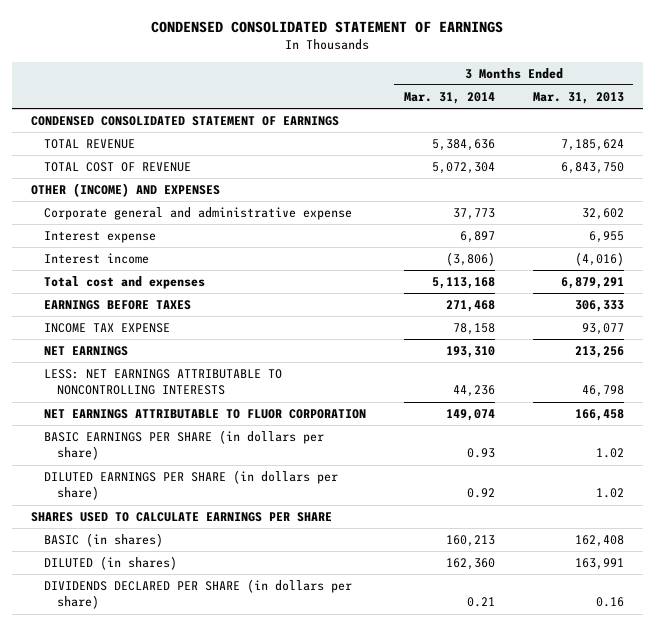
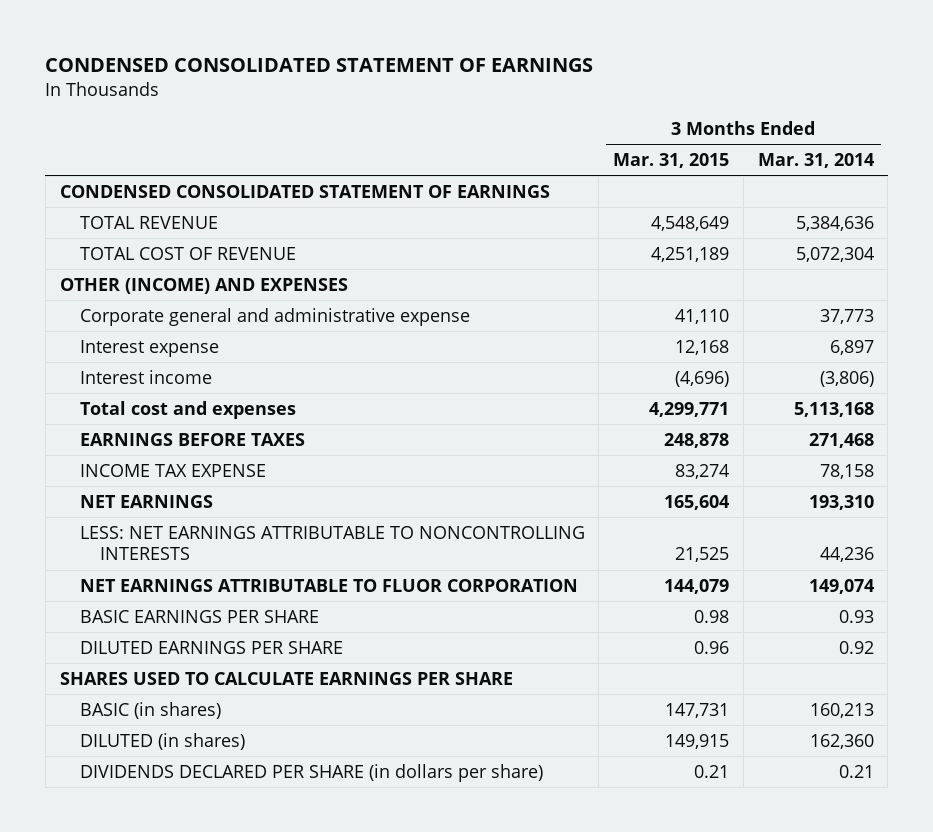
[532,91,624,104] Mar. 31, 2013 -> none
none -> [613,152,730,168] Mar. 31, 2015
[44,430,325,461] BASIC EARNINGS PER SHARE (in dollars per share) -> [79,609,319,623] BASIC EARNINGS PER SHARE
[44,470,339,501] DILUTED EARNINGS PER SHARE (in dollars per share) -> [79,640,343,654] DILUTED EARNINGS PER SHARE

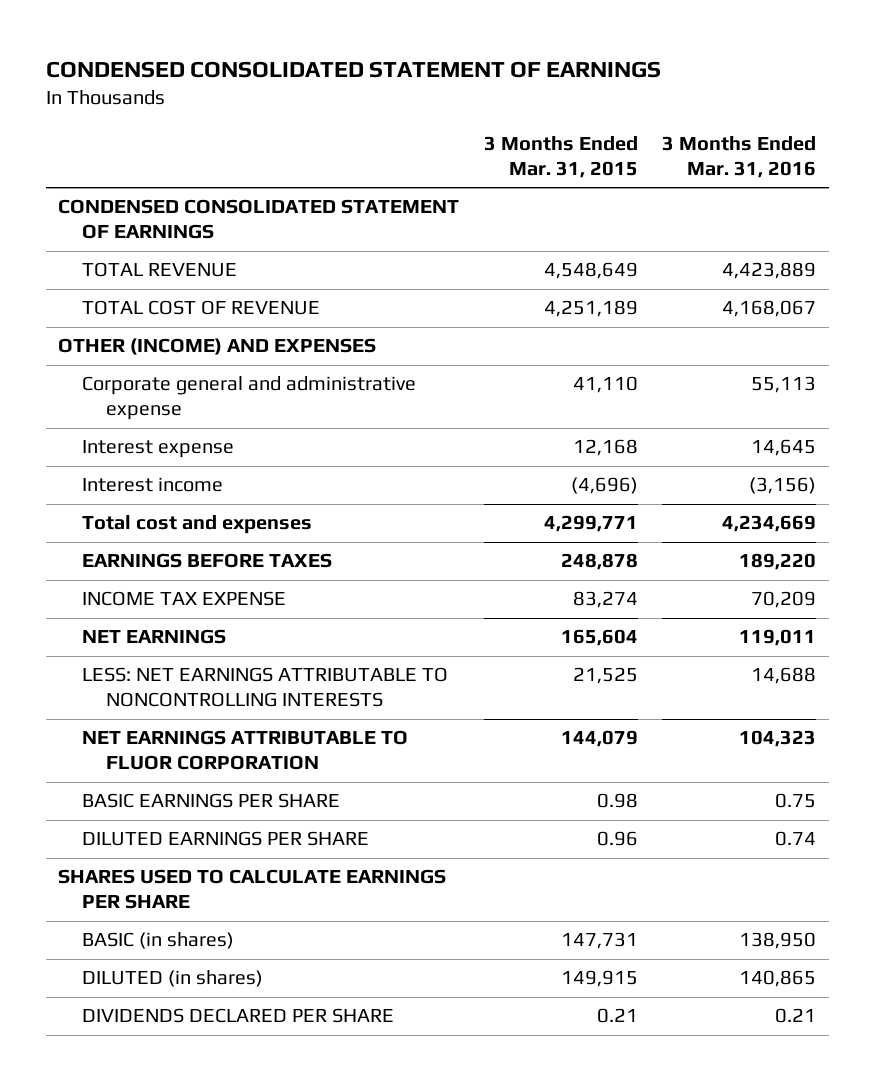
[757,152,874,168] Mar. 31, 2014 -> none
none -> [662,135,817,178] 3 Months Ended Mar. 31, 2016
[79,763,543,782] DIVIDENDS DECLARED PER SHARE (in dollars per share) -> [82,1008,395,1024] DIVIDENDS DECLARED PER SHARE

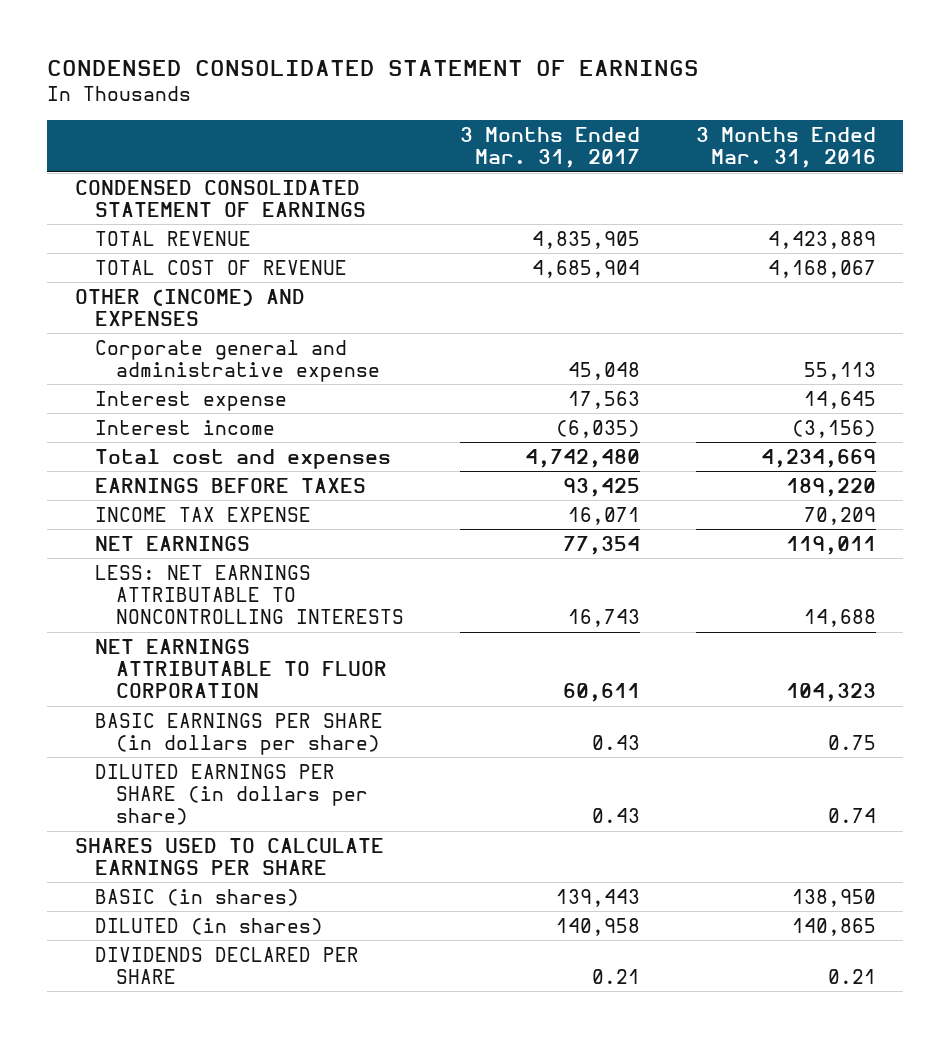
[483,135,638,178] 3 Months Ended Mar. 31, 2015 -> none
none -> [459,126,640,169] 3 Months Ended Mar. 31, 2017
[82,793,341,809] BASIC EARNINGS PER SHARE -> [95,712,384,755] BASIC EARNINGS PER SHARE (in dollars per share)
[82,831,370,847] DILUTED EARNINGS PER SHARE -> [95,763,369,826] DILUTED EARNINGS PER SHARE (in dollars per share)

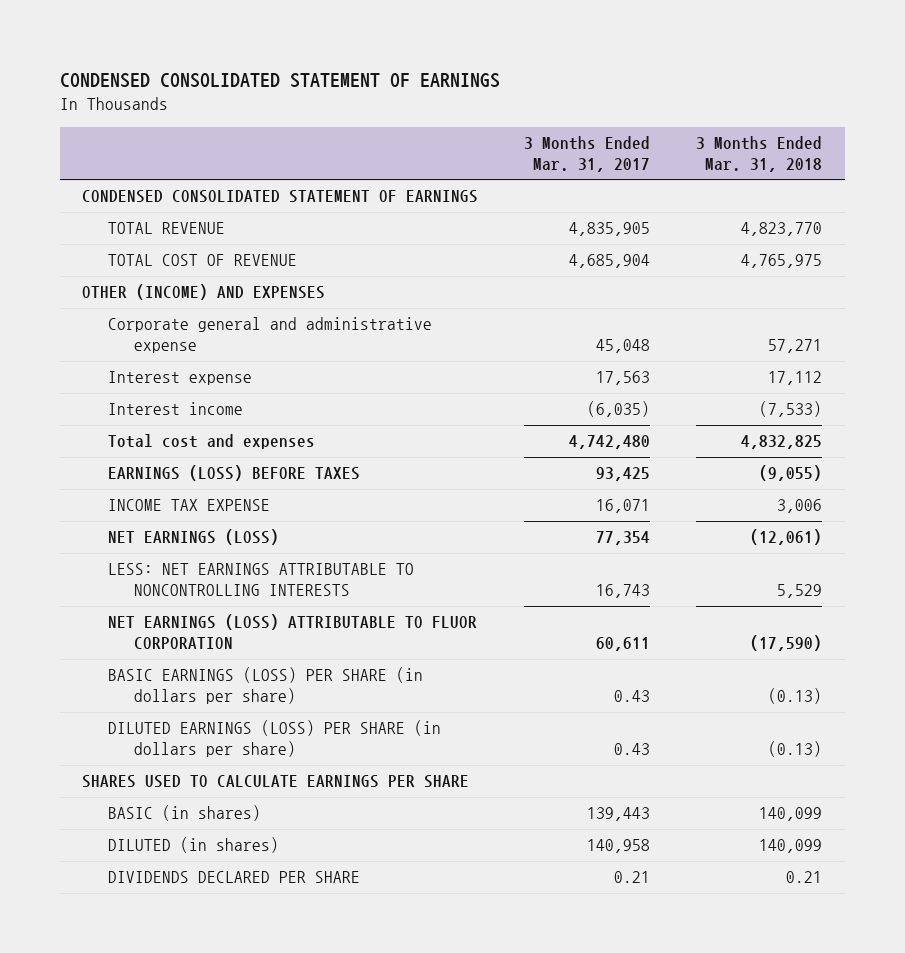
[695,126,876,169] 3 Months Ended Mar. 31, 2016 -> none
none -> [696,136,823,172] 3 Months Ended Mar. 31, 2018
[95,477,367,493] EARNINGS BEFORE TAXES -> [108,465,361,482] EARNINGS (LOSS) BEFORE TAXES
[95,535,251,551] NET EARNINGS -> [108,529,280,546] NET EARNINGS (LOSS)
[95,638,388,699] NET EARNINGS ATTRIBUTABLE TO FLUOR CORPORATION -> [108,614,478,650] NET EARNINGS (LOSS) ATTRIBUTABLE TO FLUOR CORPORATION
[95,712,384,755] BASIC EARNINGS PER SHARE (in dollars per share) -> [108,667,424,705] BASIC EARNINGS (LOSS) PER SHARE (in dollars per share)
[95,763,369,826] DILUTED EARNINGS PER SHARE (in dollars per share) -> [108,720,442,758] DILUTED EARNINGS (LOSS) PER SHARE (in dollars per share)

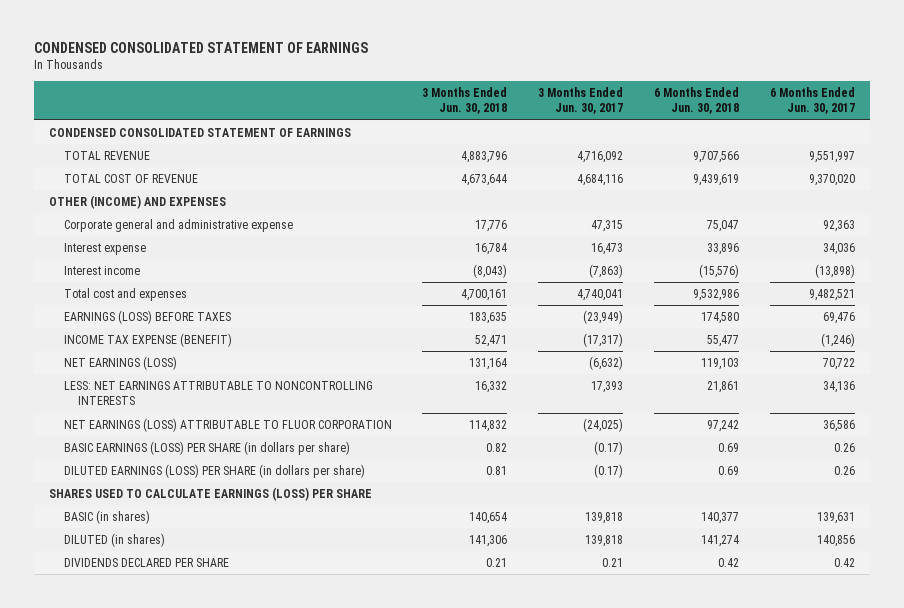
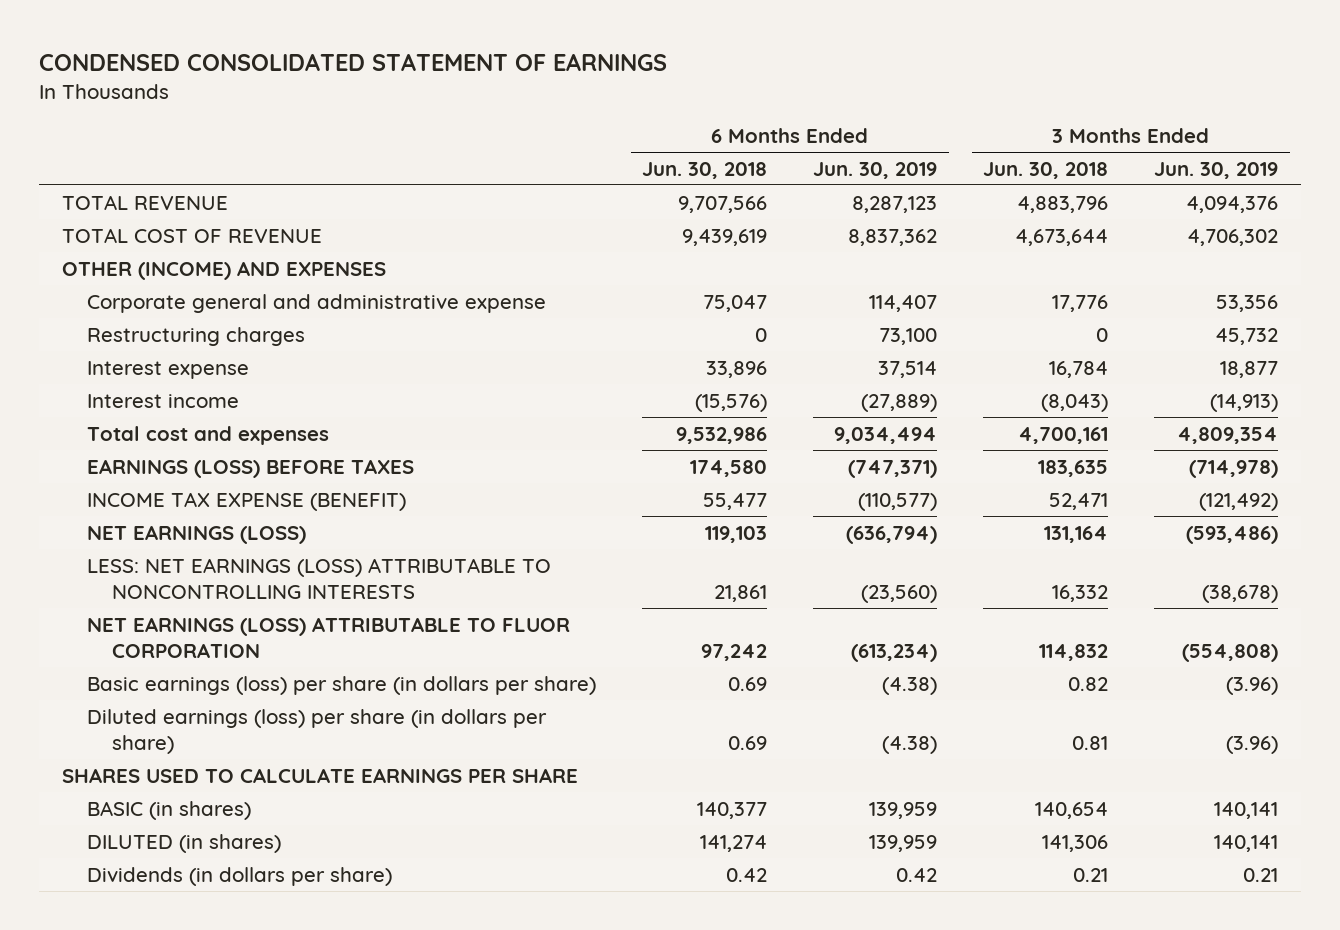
[538,87,624,115] 3 Months Ended Jun. 30, 2017 -> none
[769,87,855,115] 6 Months Ended Jun. 30, 2017 -> none
none -> [813,161,938,179] Jun. 30, 2019
none -> [1154,161,1279,179] Jun. 30, 2019
[49,128,352,138] CONDENSED CONSOLIDATED STATEMENT OF EARNINGS -> none
none -> [87,326,306,346] Restructuring charges
[63,381,373,406] LESS: NET EARNINGS ATTRIBUTABLE TO NONCONTROLLING INTERESTS -> [87,557,552,600] LESS: NET EARNINGS (LOSS) ATTRIBUTABLE TO NONCONTROLLING INTERESTS
[63,441,350,456] BASIC EARNINGS (LOSS) PER SHARE (in dollars per share) -> [87,675,597,695] Basic earnings (loss) per share (in dollars per share)
[63,464,365,479] DILUTED EARNINGS (LOSS) PER SHARE (in dollars per share) -> [87,708,548,755] Diluted earnings (loss) per share (in dollars per share)
[49,487,373,502] SHARES USED TO CALCULATE EARNINGS (LOSS) PER SHARE -> [61,767,578,783] SHARES USED TO CALCULATE EARNINGS PER SHARE
[63,558,229,568] DIVIDENDS DECLARED PER SHARE -> [87,866,393,886] Dividends (in dollars per share)

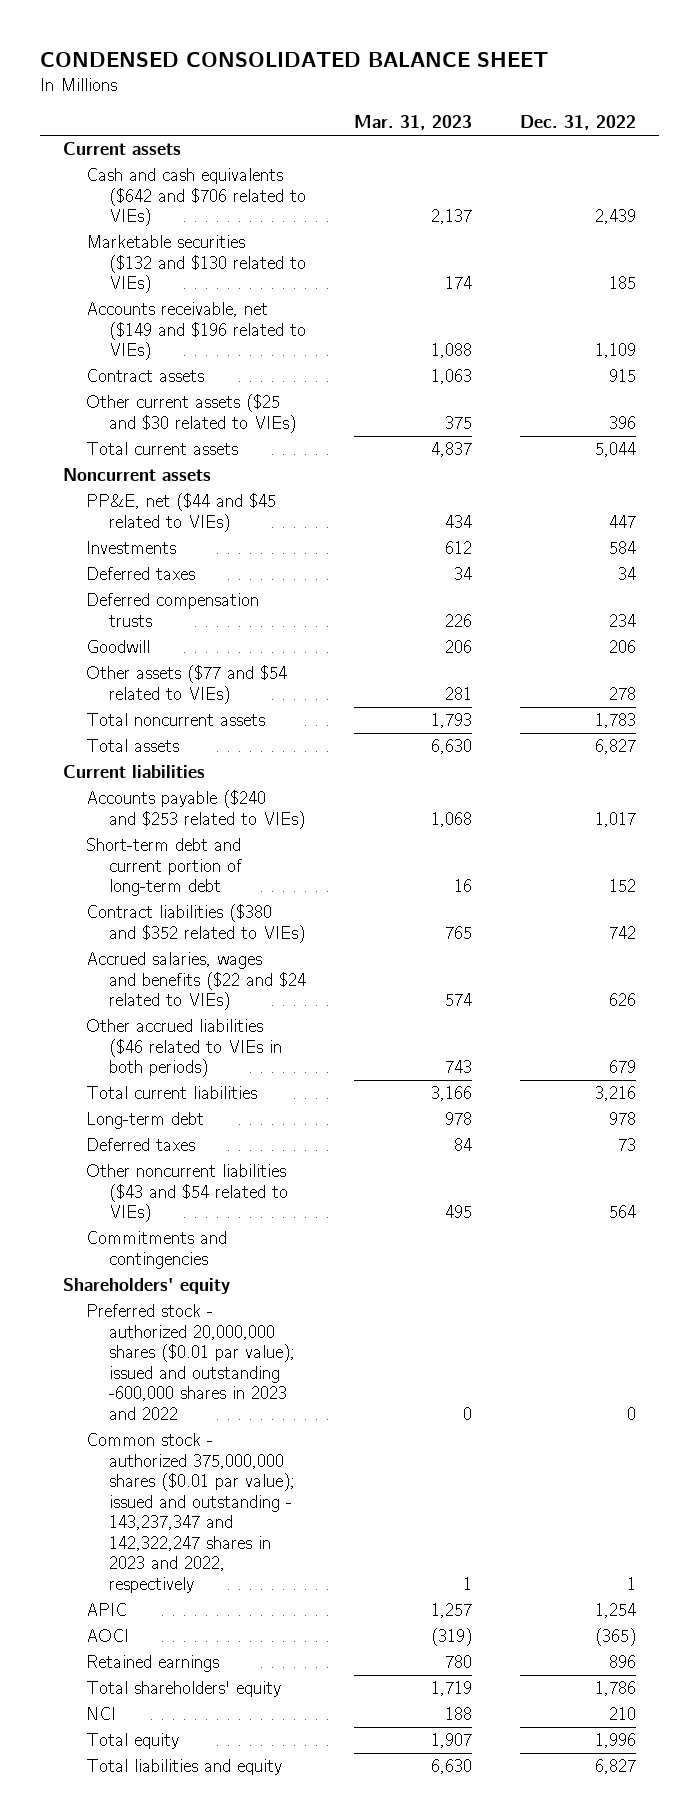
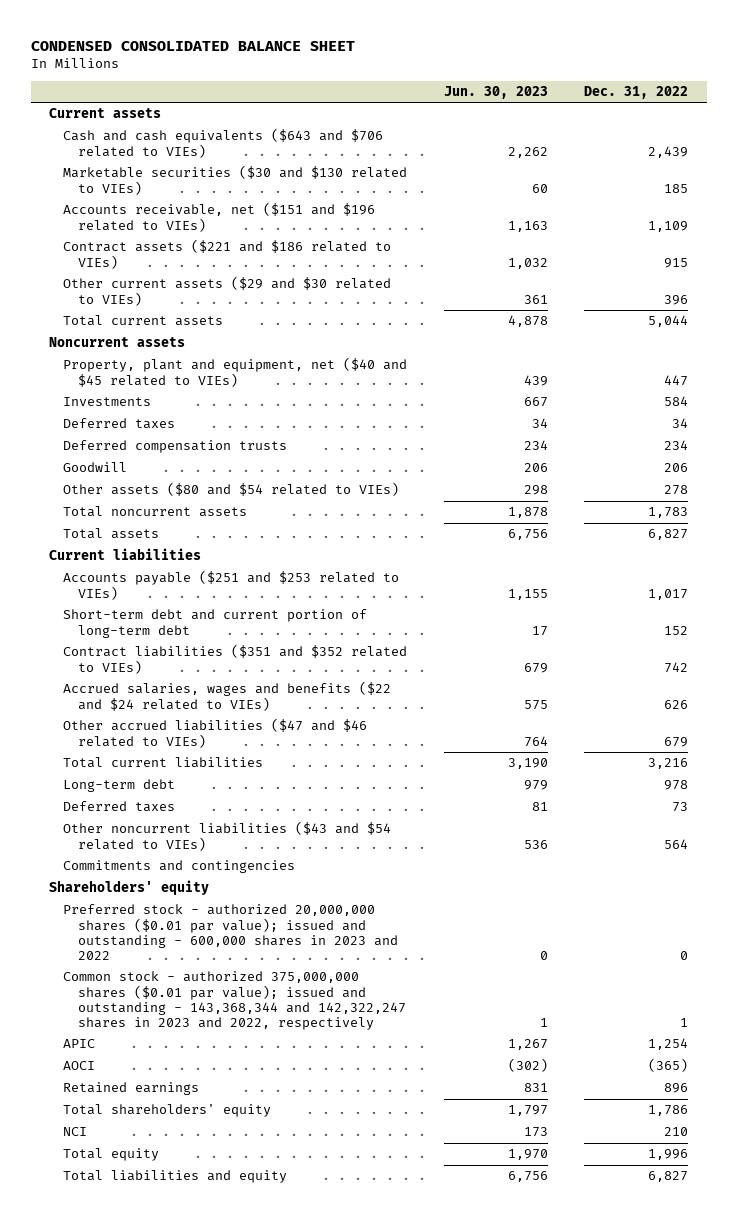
[353,115,472,131] Mar. 31, 2023 -> none
none -> [443,86,548,100] Jun. 30, 2023
[86,168,307,227] Cash and cash equivalents ($642 and $706 related to VIEs) -> [63,128,384,158] Cash and cash equivalents ($643 and $706 related to VIEs)
[86,235,307,294] Marketable securities ($132 and $130 related to VIEs) -> [63,165,408,195] Marketable securities ($30 and $130 related to VIEs)
[86,302,307,361] Accounts receivable, net ($149 and $196 related to VIEs) -> [63,202,376,232] Accounts receivable, net ($151 and $196 related to VIEs)
[86,369,205,383] Contract assets -> [63,239,392,269] Contract assets ($221 and $186 related to VIEs)
[86,394,297,433] Other current assets ($25 and $30 related to VIEs) -> [63,276,392,306] Other current assets ($29 and $30 related to VIEs)
[86,493,277,532] PP&E, net ($44 and $45 related to VIEs) -> [63,357,408,387] Property, plant and equipment, net ($40 and $45 related to VIEs)
[86,665,288,704] Other assets ($77 and $54 related to VIEs) -> [63,482,400,497] Other assets ($80 and $54 related to VIEs)
[86,790,306,829] Accounts payable ($240 and $253 related to VIEs) -> [63,570,400,600] Accounts payable ($251 and $253 related to VIEs)
[86,904,306,943] Contract liabilities ($380 and $352 related to VIEs) -> [63,644,408,674] Contract liabilities ($351 and $352 related to VIEs)
[86,1019,283,1078] Other accrued liabilities ($46 related to VIEs in both periods) -> [63,718,368,748] Other accrued liabilities ($47 and $46 related to VIEs)
[86,1304,296,1420] Preferred stock - authorized 20,000,000 shares ($0.01 par value); issued and outstanding -600,000 shares in 2023 and 2022 -> [63,904,398,960] Preferred stock - authorized 20,000,000 shares ($0.01 par value); issued and outstanding - 600,000 shares in 2023 and 2022
[86,1433,296,1594] Common stock - authorized 375,000,000 shares ($0.01 par value); issued and outstanding - 143,237,347 and 142,322,247 shares in 2023 and 2022, respectively -> [63,971,406,1030] Common stock - authorized 375,000,000 shares ($0.01 par value); issued and outstanding - 143,368,344 and 142,322,247 shares in 2023 and 2022, respectively

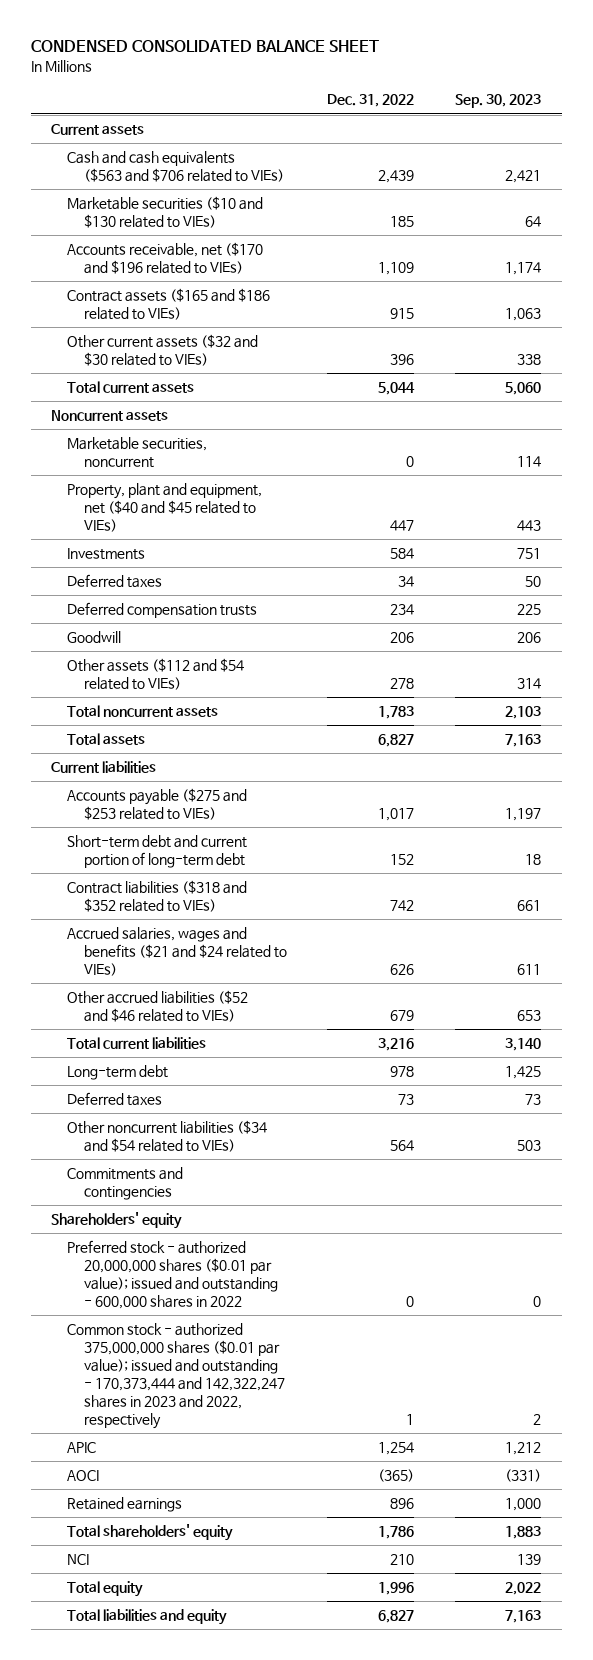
[443,86,548,100] Jun. 30, 2023 -> none
none -> [455,94,542,109] Sep. 30, 2023
[63,128,384,158] Cash and cash equivalents ($643 and $706 related to VIEs) -> [67,151,284,183] Cash and cash equivalents ($563 and $706 related to VIEs)
[63,165,408,195] Marketable securities ($30 and $130 related to VIEs) -> [67,196,264,229] Marketable securities ($10 and $130 related to VIEs)
[63,202,376,232] Accounts receivable, net ($151 and $196 related to VIEs) -> [67,242,264,275] Accounts receivable, net ($170 and $196 related to VIEs)
[63,239,392,269] Contract assets ($221 and $186 related to VIEs) -> [67,288,271,321] Contract assets ($165 and $186 related to VIEs)
[63,276,392,306] Other current assets ($29 and $30 related to VIEs) -> [67,334,259,367] Other current assets ($32 and $30 related to VIEs)
none -> [67,437,208,469] Marketable securities, noncurrent
[63,482,400,497] Other assets ($80 and $54 related to VIEs) -> [67,658,245,691] Other assets ($112 and $54 related to VIEs)
[63,570,400,600] Accounts payable ($251 and $253 related to VIEs) -> [67,788,248,821] Accounts payable ($275 and $253 related to VIEs)
[63,644,408,674] Contract liabilities ($351 and $352 related to VIEs) -> [67,880,248,913] Contract liabilities ($318 and $352 related to VIEs)
[63,681,392,711] Accrued salaries, wages and benefits ($22 and $24 related to VIEs) -> [67,927,287,976] Accrued salaries, wages and benefits ($21 and $24 related to VIEs)
[63,718,368,748] Other accrued liabilities ($47 and $46 related to VIEs) -> [67,990,249,1023] Other accrued liabilities ($52 and $46 related to VIEs)
[63,821,392,851] Other noncurrent liabilities ($43 and $54 related to VIEs) -> [67,1120,268,1153] Other noncurrent liabilities ($34 and $54 related to VIEs)
[63,904,398,960] Preferred stock - authorized 20,000,000 shares ($0.01 par value); issued and outstanding - 600,000 shares in 2023 and 2022 -> [67,1240,278,1309] Preferred stock - authorized 20,000,000 shares ($0.01 par value); issued and outstanding - 600,000 shares in 2022
[63,971,406,1030] Common stock - authorized 375,000,000 shares ($0.01 par value); issued and outstanding - 143,368,344 and 142,322,247 shares in 2023 and 2022, respectively -> [67,1323,285,1429] Common stock - authorized 375,000,000 shares ($0.01 par value); issued and outstanding - 170,373,444 and 142,322,247 shares in 2023 and 2022, respectively

